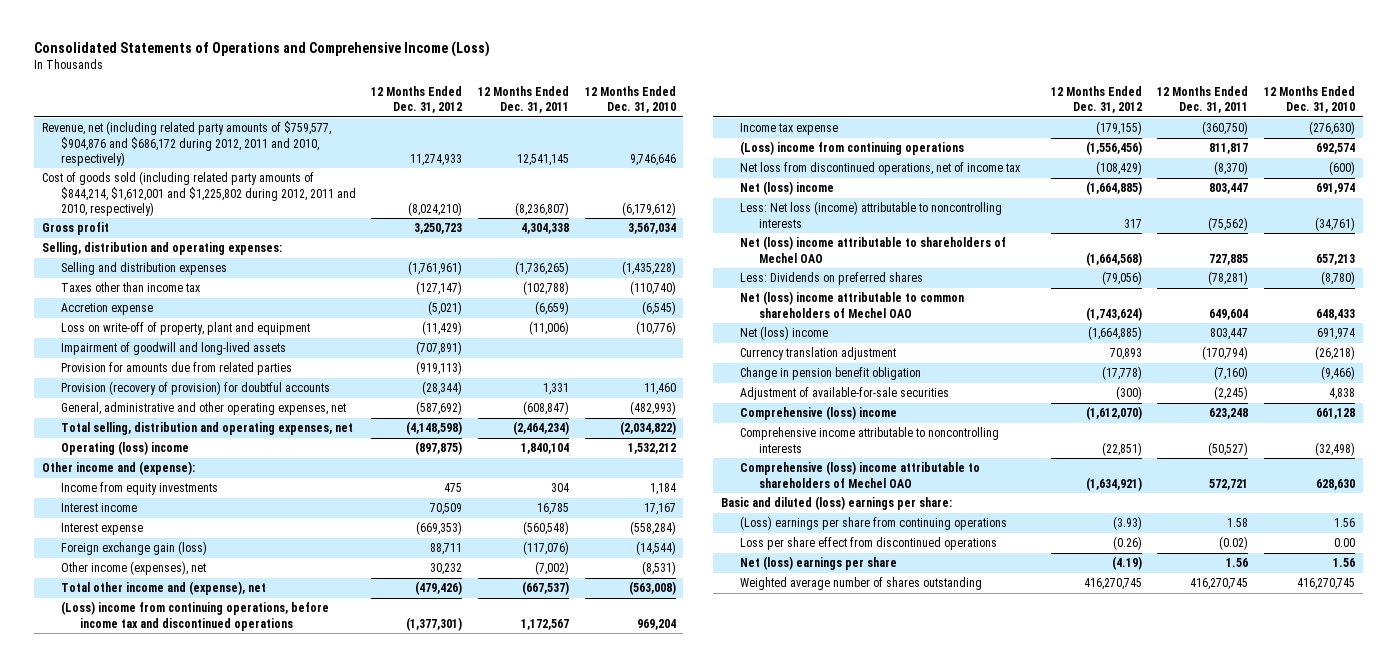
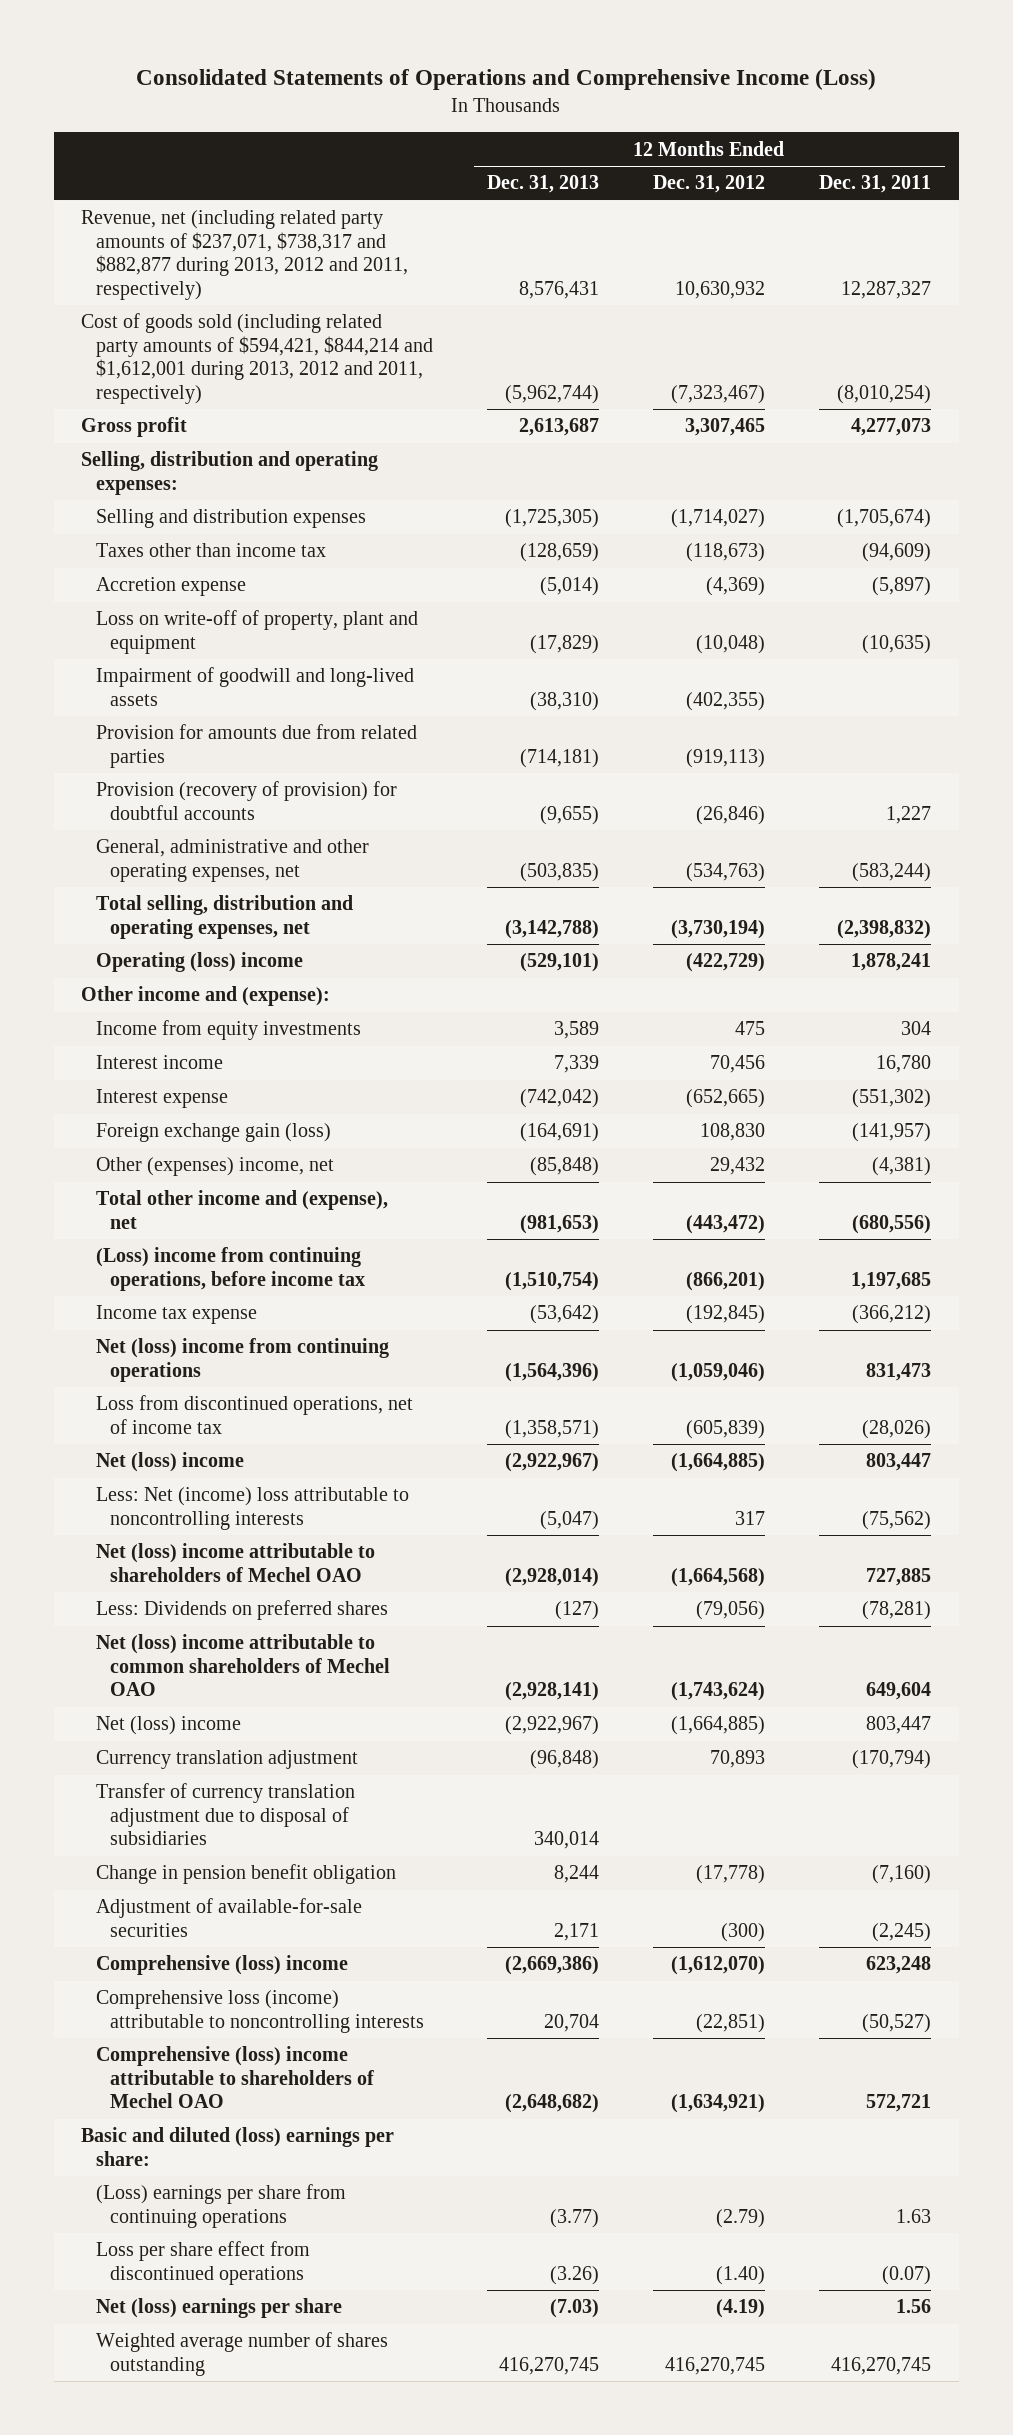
[584,85,676,113] 12 Months Ended Dec. 31, 2010 -> none
none -> [487,175,600,194] Dec. 31, 2013
[41,121,331,166] Revenue, net (including related party amounts of $759,577, $904,876 and $686,172 during 2012, 2011 and 2010, respectively) -> [81,210,408,301] Revenue, net (including related party amounts of $237,071, $738,317 and $882,877 during 2013, 2012 and 2011, respectively)
[410,153,463,166] 11,274,933 -> [675,281,766,300] 10,630,932
[517,153,570,166] 12,541,145 -> [841,281,932,300] 12,287,327
[41,171,356,216] Cost of goods sold (including related party amounts of $844,214, $1,612,001 and $1,225,802 during 2012, 2011 and 2010, respectively) -> [81,313,433,405] Cost of goods sold (including related party amounts of $594,421, $844,214 and $1,612,001 during 2013, 2012 and 2011, respectively)
[408,201,463,216] (8,024,210) -> [671,385,766,405] (7,323,467)
[515,201,570,216] (8,236,807) -> [837,385,932,405] (8,010,254)
[414,223,463,235] 3,250,723 -> [685,418,766,437] 3,307,465
[521,223,570,235] 4,304,338 -> [851,418,932,437] 4,277,073
[408,261,463,276] (1,761,961) -> [671,509,766,529] (1,714,027)
[515,261,570,276] (1,736,265) -> [837,509,932,529] (1,705,674)
[416,281,463,296] (127,147) -> [686,543,766,563] (118,673)
[523,281,570,296] (102,788) -> [862,543,932,563] (94,609)
[428,301,463,316] (5,021) -> [706,577,766,597] (4,369)
[535,301,570,316] (6,659) -> [872,577,932,597] (5,897)
[422,321,463,336] (11,429) -> [696,634,766,654] (10,048)
[529,321,570,336] (11,006) -> [862,634,932,654] (10,635)
[416,341,463,356] (707,891) -> [686,691,766,711] (402,355)
[422,381,463,396] (28,344) -> [696,805,766,825] (26,846)
[543,383,570,396] 1,331 -> [886,805,932,824] 1,227
[416,401,463,416] (587,692) -> [686,862,766,882] (534,763)
[523,401,570,416] (608,847) -> [852,862,932,882] (583,244)
[406,421,463,436] (4,148,598) -> [671,919,766,939] (3,730,194)
[513,421,570,436] (2,464,234) -> [837,919,932,939] (2,398,832)
[415,441,463,456] (897,875) -> [686,953,766,973] (422,729)
[521,443,570,455] 1,840,104 -> [851,953,932,972] 1,878,241
[430,503,463,516] 70,509 -> [710,1055,766,1074] 70,456
[537,503,570,516] 16,785 -> [876,1055,932,1074] 16,780
[416,521,463,536] (669,353) -> [686,1089,766,1109] (652,665)
[523,521,570,536] (560,548) -> [852,1089,932,1109] (551,302)
[430,543,463,556] 88,711 -> [700,1123,766,1142] 108,830
[523,541,570,556] (117,076) -> [852,1123,932,1143] (141,957)
[60,561,206,576] Other income (expenses), net -> [95,1157,334,1177] Other (expenses) income, net
[430,563,463,576] 30,232 -> [710,1157,766,1176] 29,432
[535,561,570,576] (7,002) -> [872,1157,932,1177] (4,381)
[415,581,463,596] (479,426) -> [686,1214,766,1234] (443,472)
[522,581,570,596] (667,537) -> [852,1214,932,1234] (680,556)
[60,601,329,631] (Loss) income from continuing operations, before income tax and discontinued operations -> [95,1247,366,1291] (Loss) income from continuing operations, before income tax
[406,616,463,631] (1,377,301) -> [686,1271,766,1291] (866,201)
[521,618,570,630] 1,172,567 -> [851,1271,932,1290] 1,197,685
[1095,121,1142,136] (179,155) -> [686,1305,766,1325] (192,845)
[1202,121,1249,136] (360,750) -> [852,1305,932,1325] (366,212)
[740,141,965,156] (Loss) income from continuing operations -> [95,1338,389,1382] Net (loss) income from continuing operations
[1085,141,1142,156] (1,556,456) -> [671,1362,766,1382] (1,059,046)
[1209,143,1249,155] 811,817 -> [866,1362,932,1381] 831,473
[740,162,1021,176] Net loss from discontinued operations, net of income tax -> [95,1395,413,1434] Loss from discontinued operations, net of income tax
[1095,161,1142,176] (108,429) -> [686,1419,766,1439] (605,839)
[1214,161,1249,176] (8,370) -> [862,1419,932,1439] (28,026)
[740,201,1003,228] Less: Net loss (income) attributable to noncontrolling interests -> [95,1487,409,1530] Less: Net (income) loss attributable to noncontrolling interests
none -> [95,1783,355,1846] Transfer of currency translation adjustment due to disposal of subsidiaries
[740,427,1000,453] Comprehensive income attributable to noncontrolling interests -> [95,1990,425,2033] Comprehensive loss (income) attributable to noncontrolling interests
[1112,516,1142,531] (3.93) -> [716,2208,766,2228] (2.79)
[1227,518,1249,528] 1.58 -> [896,2208,932,2223] 1.63
[1112,536,1142,551] (0.26) -> [716,2265,766,2285] (1.40)
[1219,536,1249,551] (0.02) -> [882,2265,932,2285] (0.07)

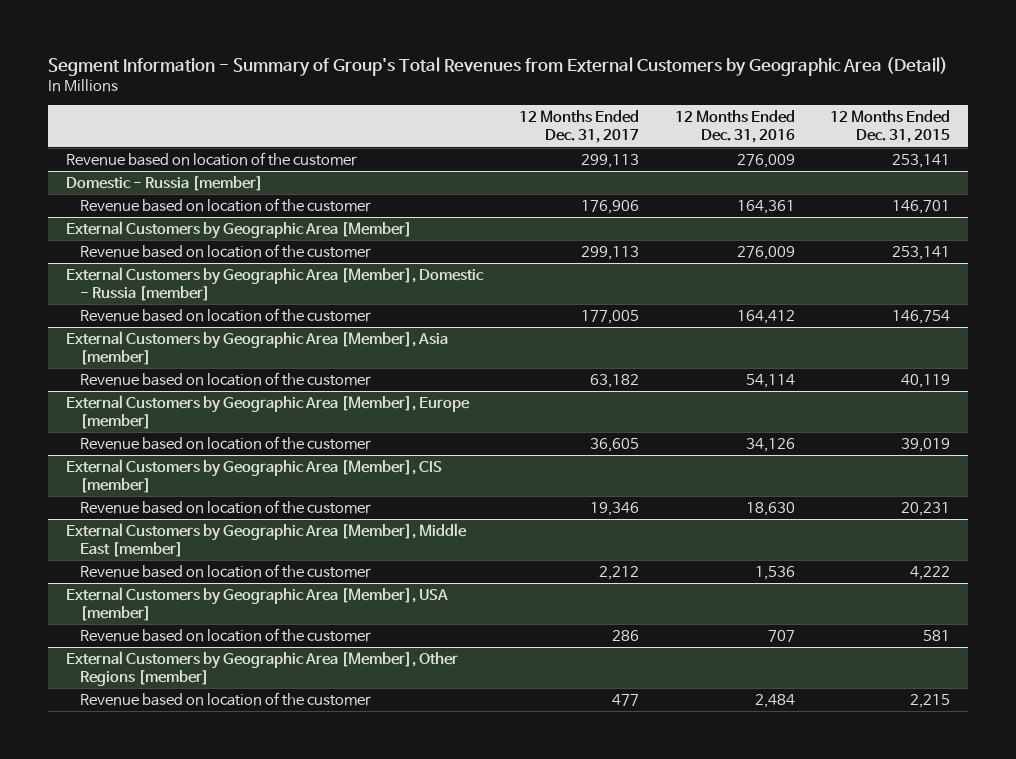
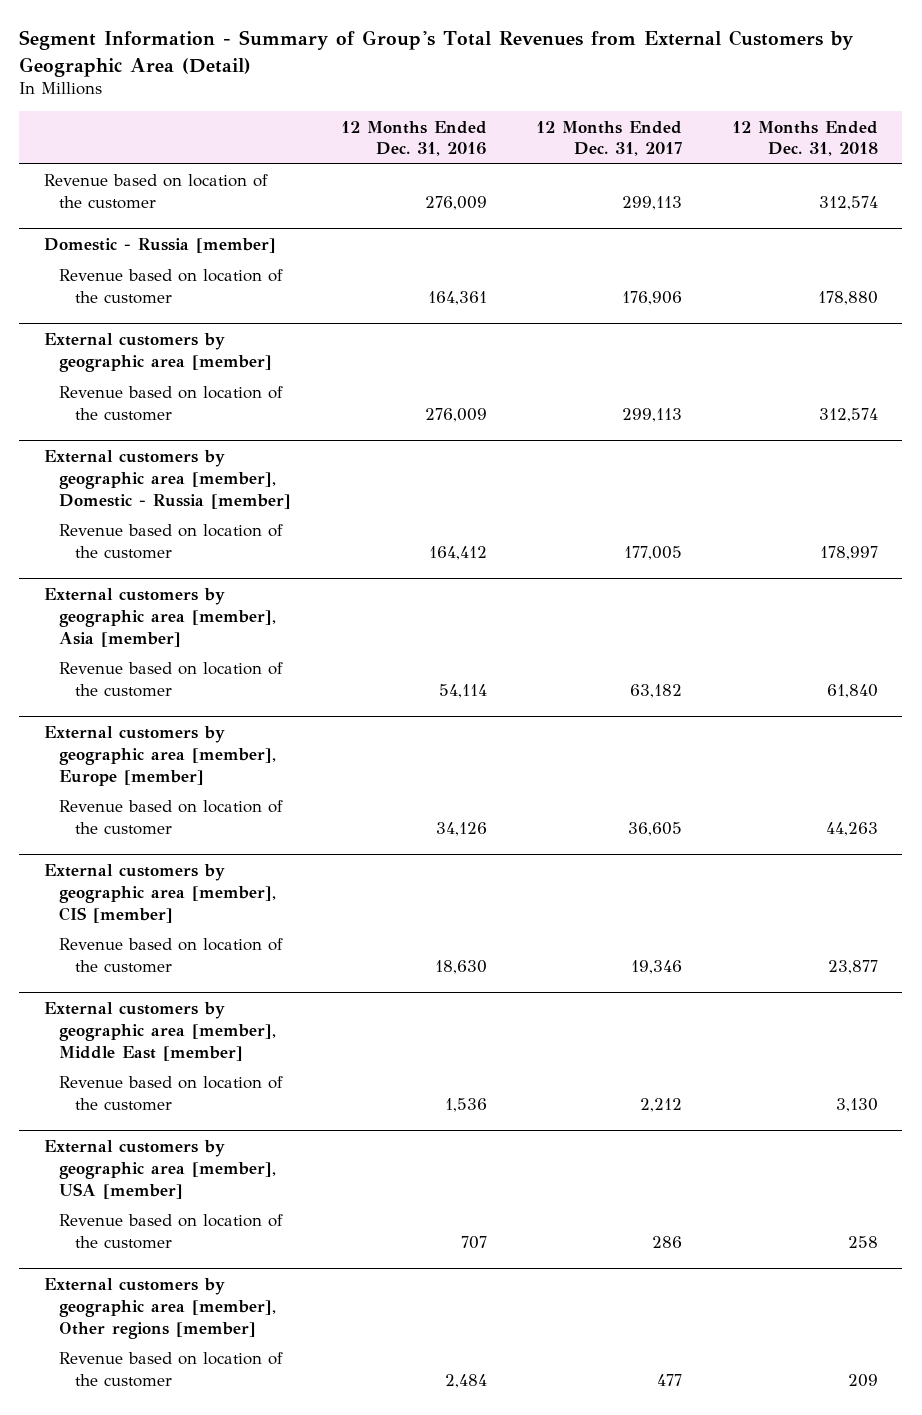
[830,110,951,144] 12 Months Ended Dec. 31, 2015 -> none
none -> [731,120,878,157] 12 Months Ended Dec. 31, 2018
[66,220,413,239] External Customers by Geographic Area [Member] -> [43,333,273,372] External customers by geographic area [member]
[66,266,485,301] External Customers by Geographic Area [Member], Domestic - Russia [member] -> [43,450,292,509] External customers by geographic area [member], Domestic - Russia [member]
[66,330,449,365] External Customers by Geographic Area [Member], Asia [member] -> [43,588,277,647] External customers by geographic area [member], Asia [member]
[66,394,471,429] External Customers by Geographic Area [Member], Europe [member] -> [43,726,277,786] External customers by geographic area [member], Europe [member]
[66,458,443,493] External Customers by Geographic Area [Member], CIS [member] -> [43,864,277,923] External customers by geographic area [member], CIS [member]
[66,522,468,557] External Customers by Geographic Area [Member], Middle East [member] -> [43,1002,277,1061] External customers by geographic area [member], Middle East [member]
[66,586,449,621] External Customers by Geographic Area [Member], USA [member] -> [43,1140,277,1199] External customers by geographic area [member], USA [member]
[66,650,459,686] External Customers by Geographic Area [Member], Other Regions [member] -> [43,1278,277,1339] External customers by geographic area [member], Other regions [member]

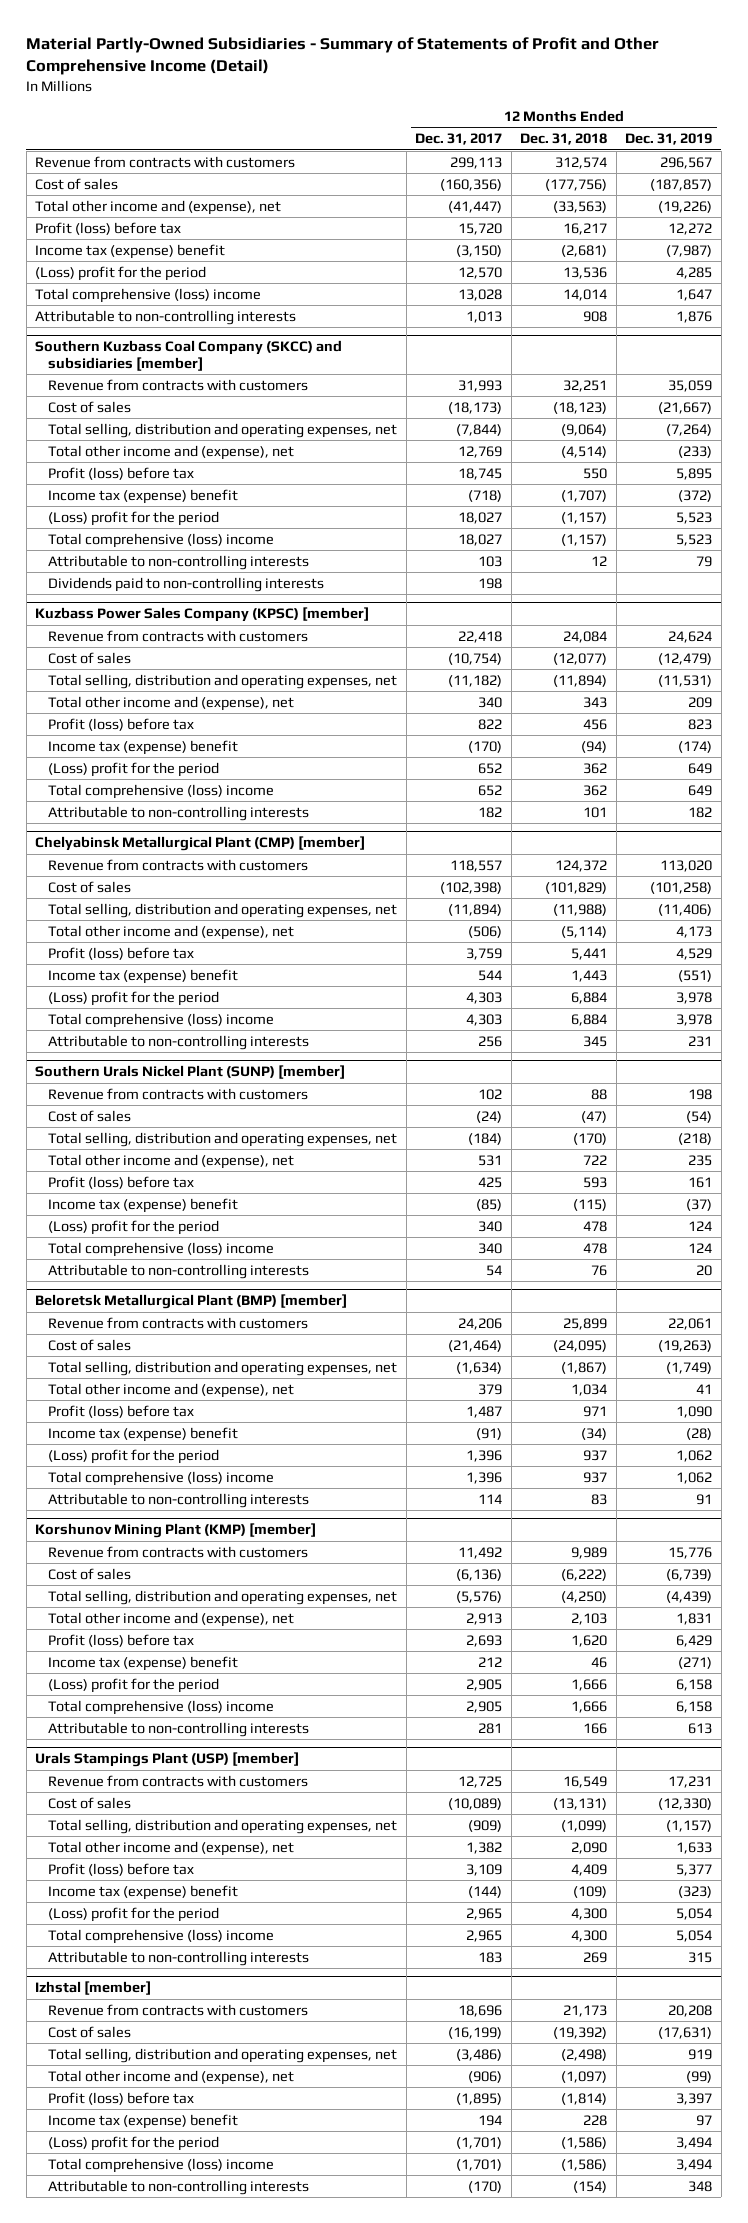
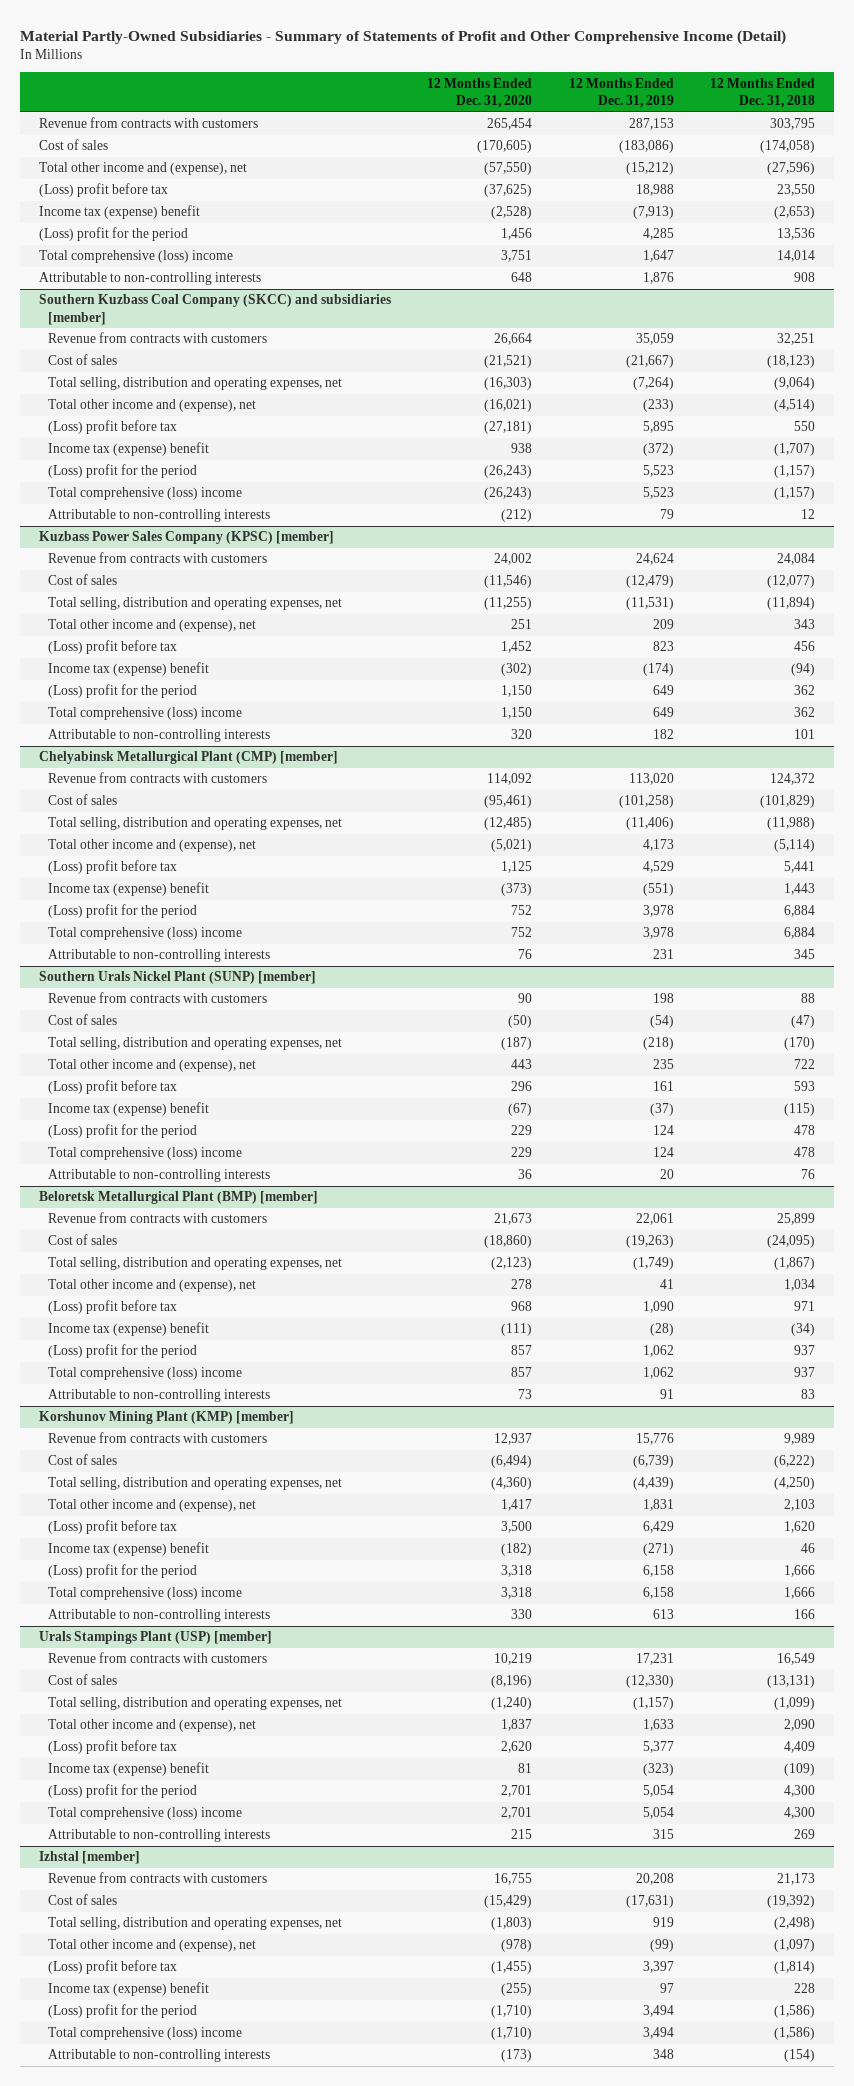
[415,133,503,146] Dec. 31, 2017 -> none
none -> [427,77,533,108] 12 Months Ended Dec. 31, 2020
[555,156,608,169] 312,574 -> [770,118,816,131] 303,795
[660,156,713,169] 296,567 -> [628,118,674,131] 287,153
[545,178,608,191] (177,756) -> [760,140,816,154] (174,058)
[650,178,713,191] (187,857) -> [618,140,674,154] (183,086)
[553,200,608,213] (33,563) -> [767,162,816,176] (27,596)
[658,200,713,213] (19,226) -> [625,162,674,176] (15,212)
[35,221,182,235] Profit (loss) before tax -> [38,183,168,198] (Loss) profit before tax
[563,222,608,235] 16,217 -> [777,184,816,197] 23,550
[668,222,713,235] 12,272 -> [635,184,674,197] 18,988
[561,244,608,257] (2,681) -> [774,206,816,220] (2,653)
[666,244,713,257] (7,987) -> [632,206,674,220] (7,913)
[47,466,194,480] Profit (loss) before tax -> [48,420,178,435] (Loss) profit before tax
[47,576,324,592] Dividends paid to non-controlling interests -> none
[47,717,194,731] Profit (loss) before tax -> [48,640,178,655] (Loss) profit before tax
[47,946,194,960] Profit (loss) before tax -> [48,860,178,875] (Loss) profit before tax
[47,1175,194,1189] Profit (loss) before tax -> [48,1080,178,1095] (Loss) profit before tax
[47,1404,194,1418] Profit (loss) before tax -> [48,1300,178,1315] (Loss) profit before tax
[47,1633,194,1647] Profit (loss) before tax -> [48,1520,178,1535] (Loss) profit before tax
[47,1862,194,1876] Profit (loss) before tax -> [48,1740,178,1755] (Loss) profit before tax
[47,2091,194,2105] Profit (loss) before tax -> [48,1960,178,1975] (Loss) profit before tax

